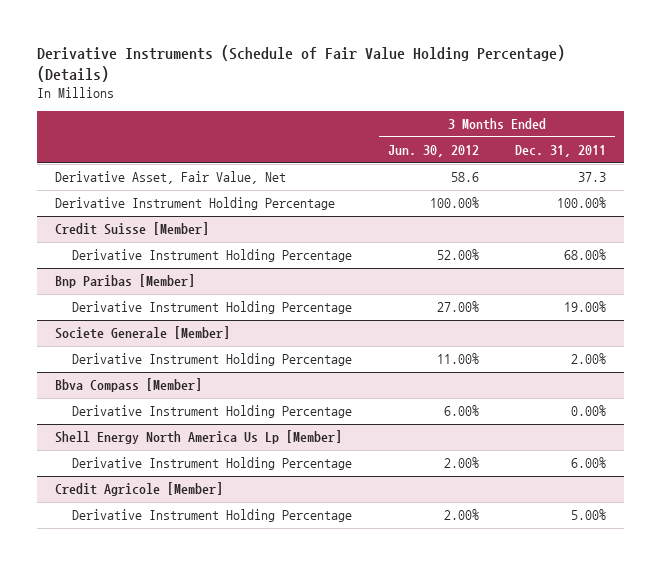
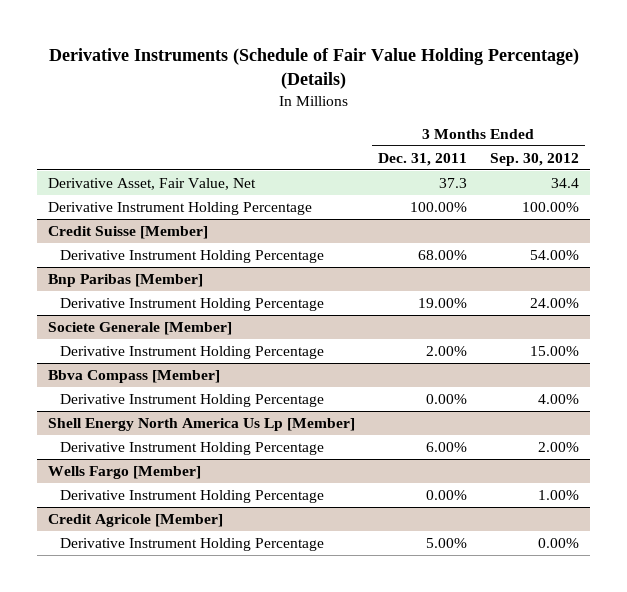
[387,145,479,158] Jun. 30, 2012 -> none
none -> [489,152,579,166] Sep. 30, 2012
none -> [48,466,202,480] Wells Fargo [Member]
none -> [60,490,325,504] Derivative Instrument Holding Percentage

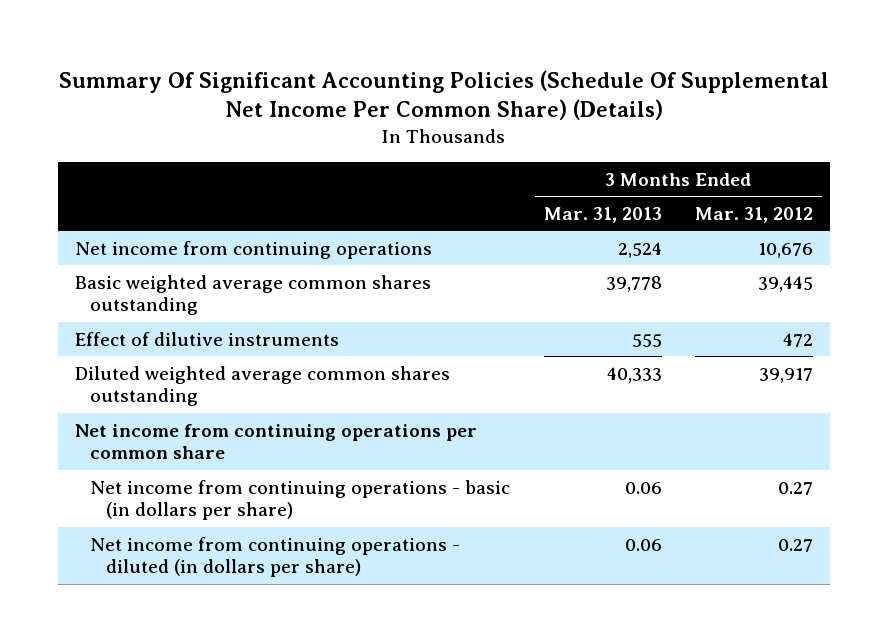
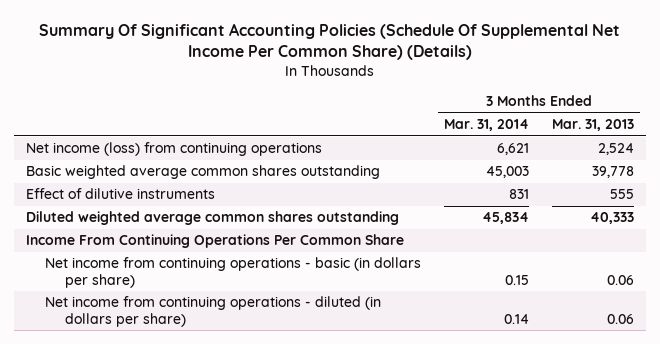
[695,206,814,223] Mar. 31, 2012 -> none
none -> [444,119,530,132] Mar. 31, 2014
[74,240,432,259] Net income from continuing operations -> [25,142,322,157] Net income (loss) from continuing operations
[74,423,477,460] Net income from continuing operations per common share -> [25,234,404,249] Income From Continuing Operations Per Common Share

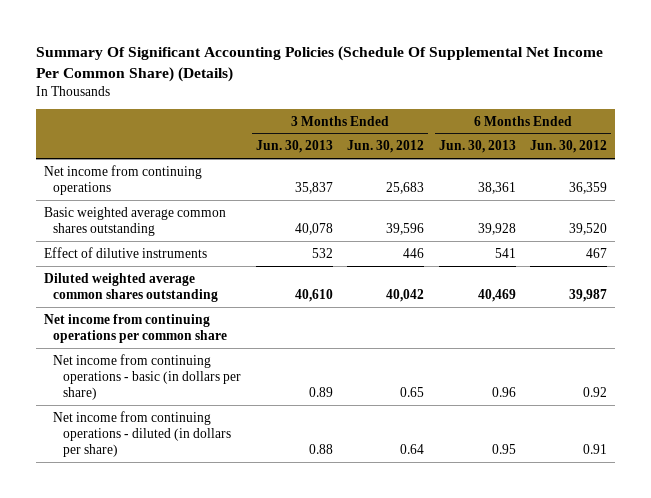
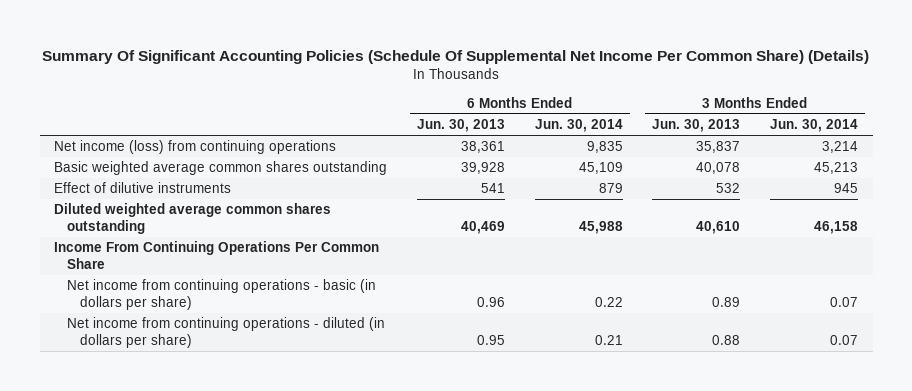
[347,140,425,154] Jun. 30, 2012 -> none
[530,140,608,154] Jun. 30, 2012 -> none
none -> [534,119,623,133] Jun. 30, 2014
none -> [769,119,858,133] Jun. 30, 2014
[43,164,202,195] Net income from continuing operations -> [54,140,337,155] Net income (loss) from continuing operations
[43,313,228,343] Net income from continuing operations per common share -> [54,241,380,270] Income From Continuing Operations Per Common Share

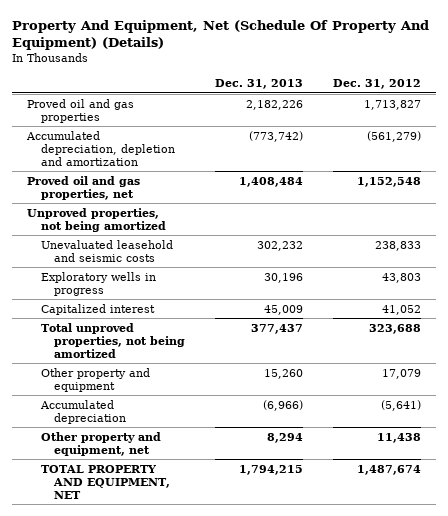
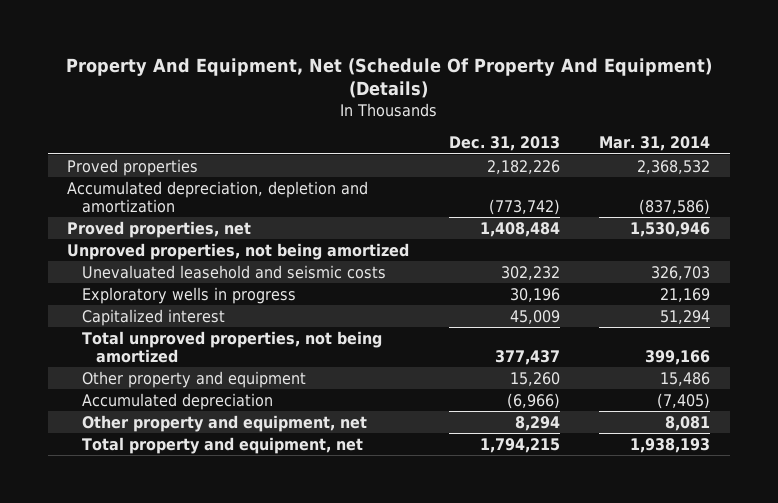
[332,79,421,90] Dec. 31, 2012 -> none
none -> [599,136,711,152] Mar. 31, 2014
[27,98,135,123] Proved oil and gas properties -> [67,158,199,176] Proved properties
[27,175,141,200] Proved oil and gas properties, net -> [67,220,252,238] Proved properties, net
[40,464,170,499] TOTAL PROPERTY AND EQUIPMENT, NET -> [81,436,363,454] Total property and equipment, net

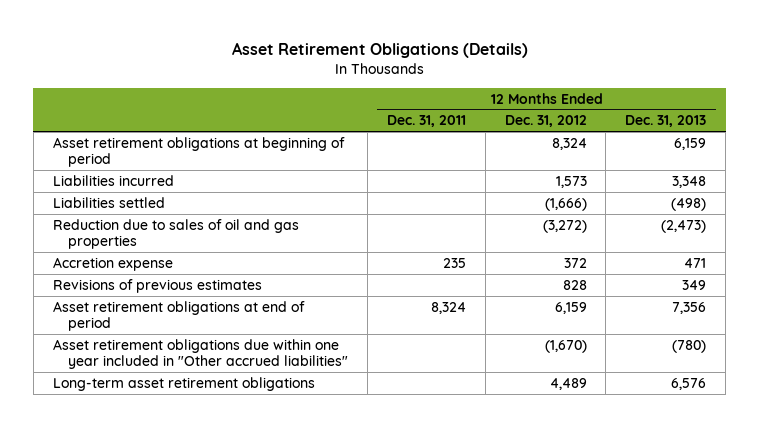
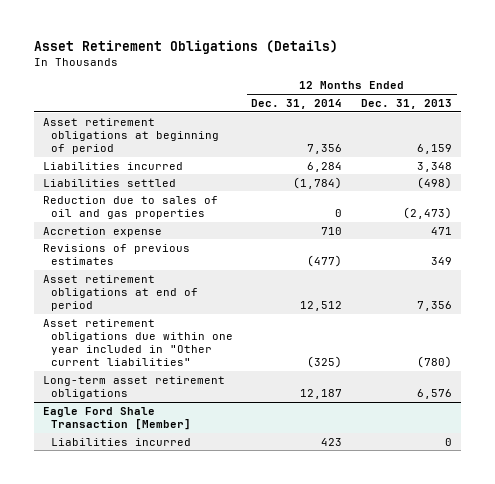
[386,115,466,128] Dec. 31, 2011 -> none
[504,115,587,128] Dec. 31, 2012 -> none
none -> [251,98,343,109] Dec. 31, 2014
[52,338,349,370] Asset retirement obligations due within one year included in "Other accrued liabilities" -> [42,318,233,367] Asset retirement obligations due within one year included in "Other current liabilities"
none -> [42,406,191,430] Eagle Ford Shale Transaction [Member]
none -> [50,437,191,446] Liabilities incurred

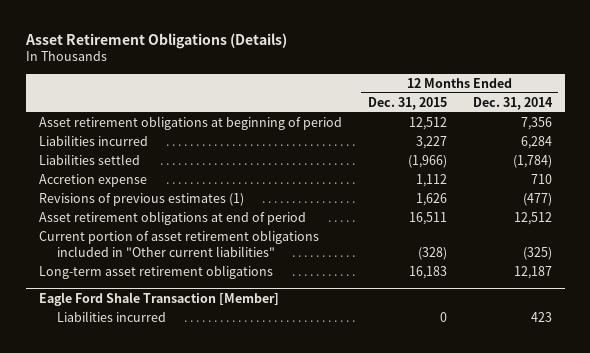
[360,98,452,109] Dec. 31, 2013 -> none
none -> [367,96,447,110] Dec. 31, 2015
[42,195,218,219] Reduction due to sales of oil and gas properties -> none
[42,243,190,265] Revisions of previous estimates -> [38,193,244,207] Revisions of previous estimates (1)
[42,318,233,367] Asset retirement obligations due within one year included in "Other current liabilities" -> [38,230,319,257] Current portion of asset retirement obligations included in "Other current liabilities"

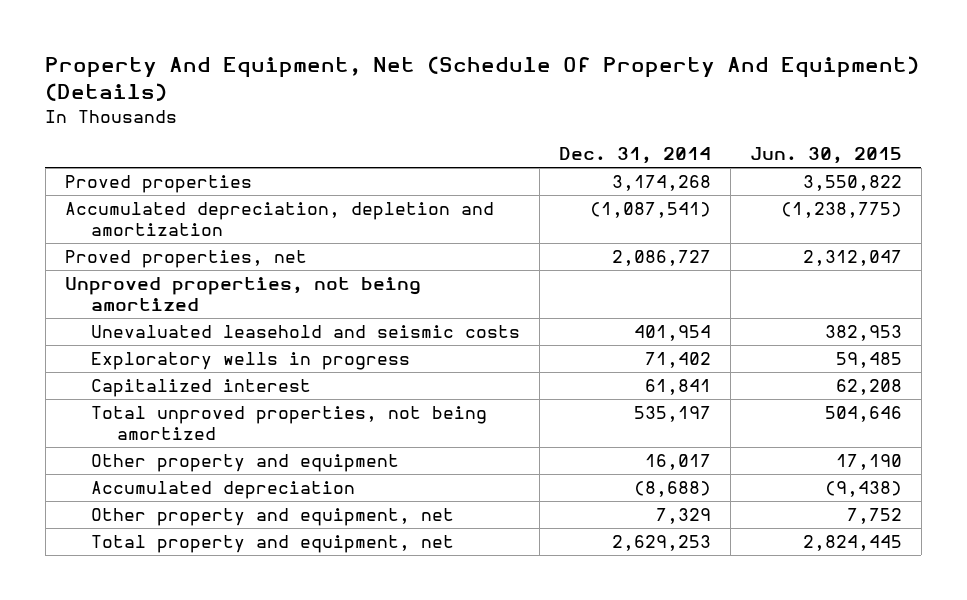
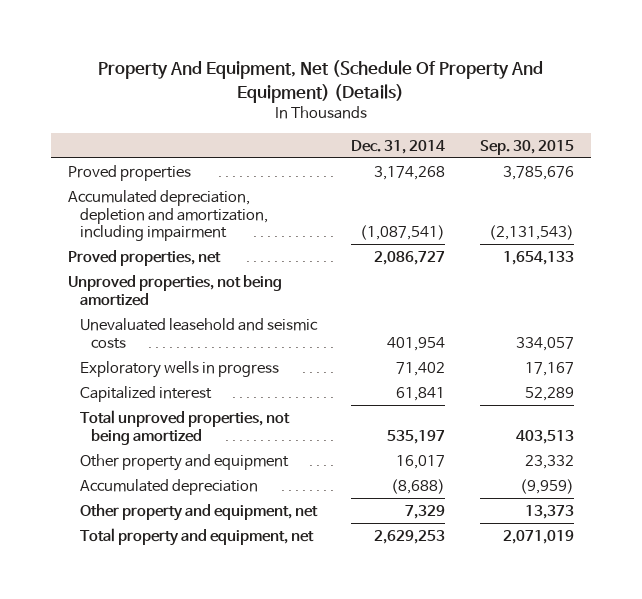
[749,147,902,165] Jun. 30, 2015 -> none
none -> [479,139,574,155] Sep. 30, 2015
[64,202,494,237] Accumulated depreciation, depletion and amortization -> [68,189,268,242] Accumulated depreciation, depletion and amortization, including impairment

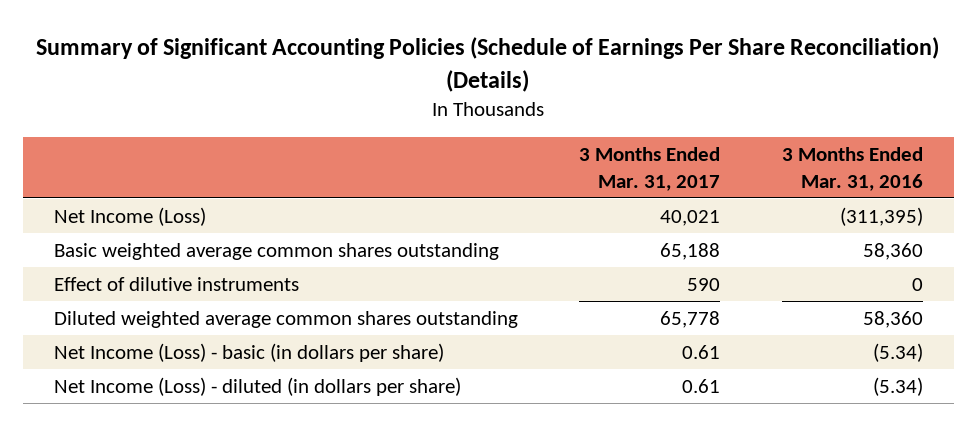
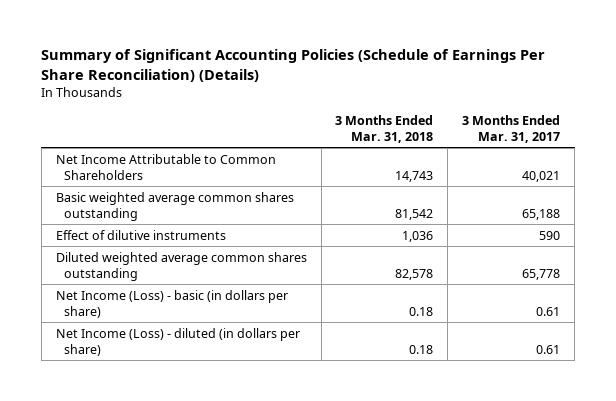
[782,146,924,191] 3 Months Ended Mar. 31, 2016 -> none
none -> [335,114,434,143] 3 Months Ended Mar. 31, 2018
[53,206,206,226] Net Income (Loss) -> [55,153,276,180] Net Income Attributable to Common Shareholders

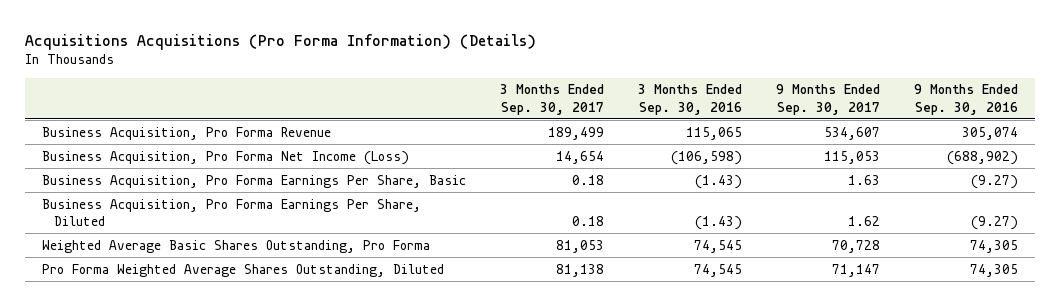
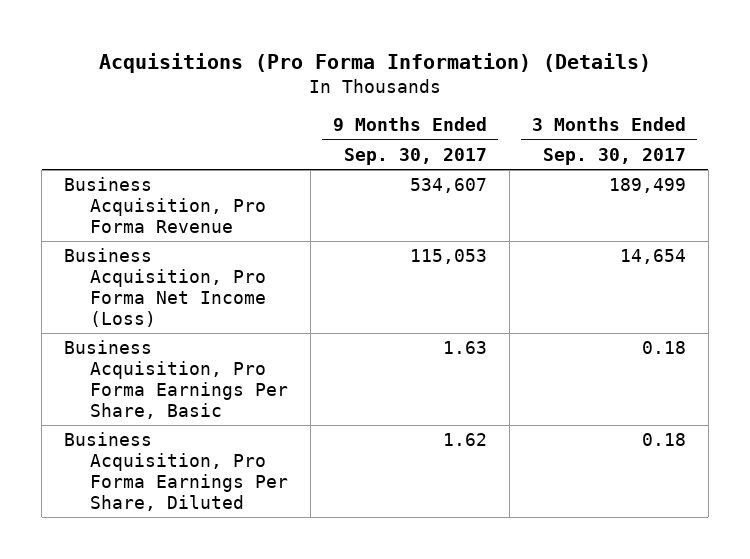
[24,33,536,50] Acquisitions Acquisitions (Pro Forma Information) (Details) -> [99,52,652,73] Acquisitions (Pro Forma Information) (Details)
[638,84,743,115] 3 Months Ended Sep. 30, 2016 -> none
[914,84,1019,115] 9 Months Ended Sep. 30, 2016 -> none
[41,239,430,253] Weighted Average Basic Shares Outstanding, Pro Forma -> none
[41,263,444,277] Pro Forma Weighted Average Shares Outstanding, Diluted -> none

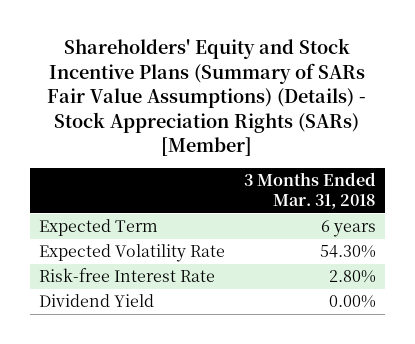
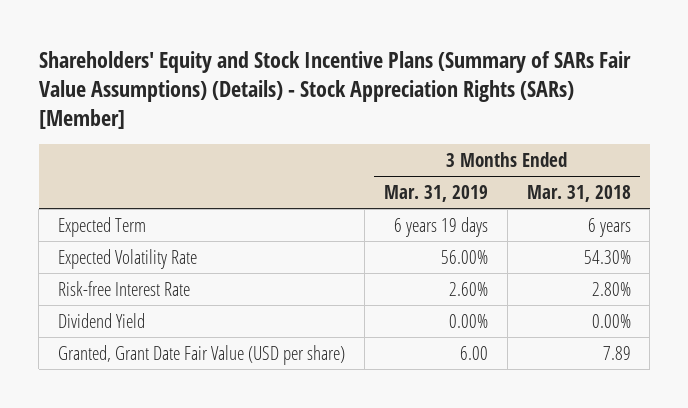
none -> [383,184,488,202] Mar. 31, 2019
none -> [57,344,345,365] Granted, Grant Date Fair Value (USD per share)

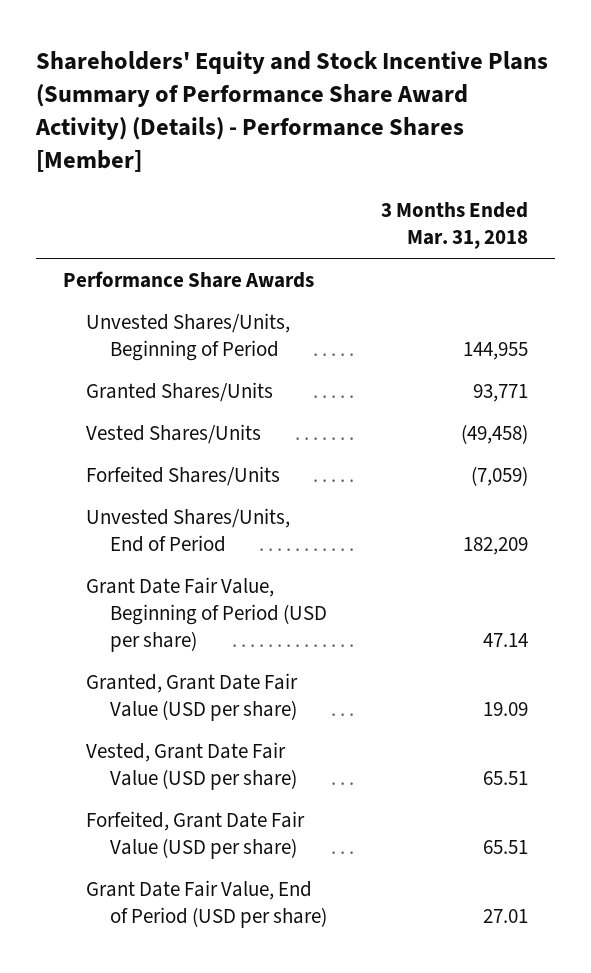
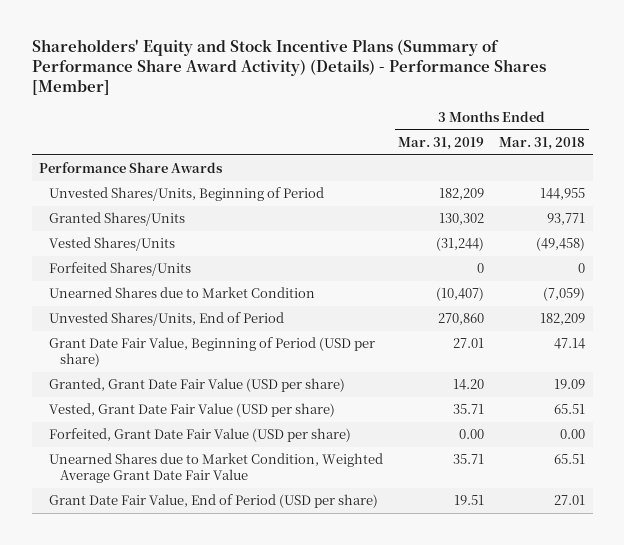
none -> [398,137,485,151] Mar. 31, 2019
[470,465,528,486] (7,059) -> [578,263,586,274] 0
none -> [49,287,316,299] Unearned Shares due to Market Condition
[482,840,528,855] 65.51 -> [560,429,586,440] 0.00
none -> [49,453,384,484] Unearned Shares due to Market Condition, Weighted Average Grant Date Fair Value

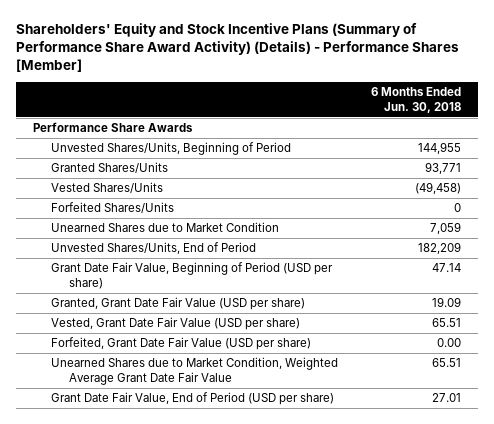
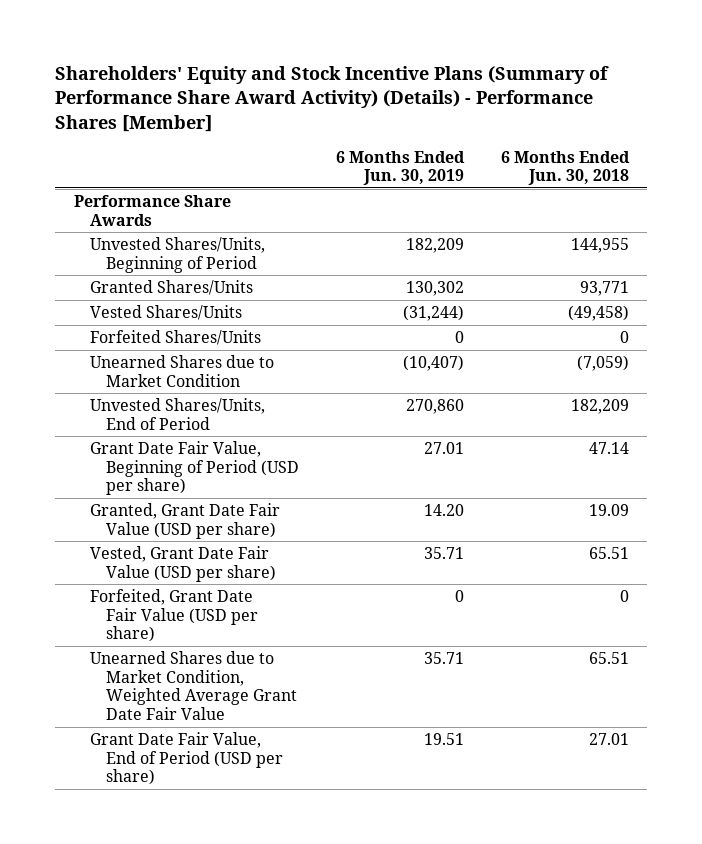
none -> [335,150,465,186] 6 Months Ended Jun. 30, 2019
[430,222,462,235] 7,059 -> [576,355,629,372] (7,059)
[437,338,462,348] 0.00 -> [619,590,629,603] 0

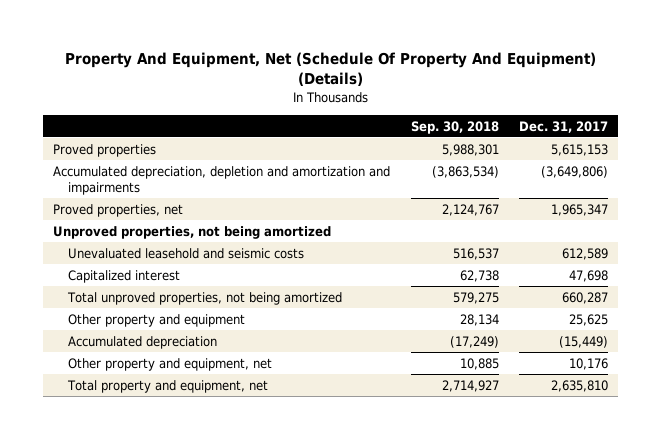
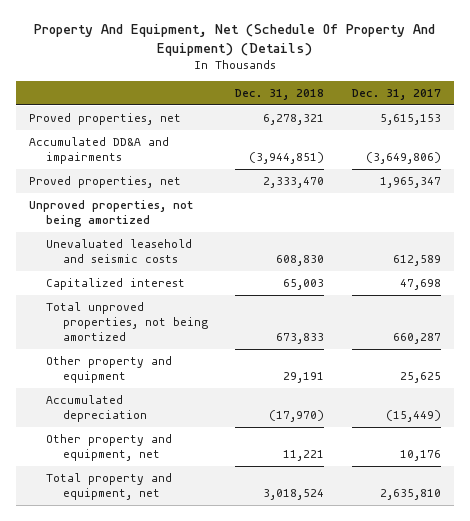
[410,120,499,134] Sep. 30, 2018 -> none
none -> [235,88,325,100] Dec. 31, 2018
[53,143,157,157] Proved properties -> [29,112,182,125] Proved properties, net
[53,165,391,195] Accumulated depreciation, depletion and amortization and impairments -> [29,136,170,165] Accumulated DD&A and impairments

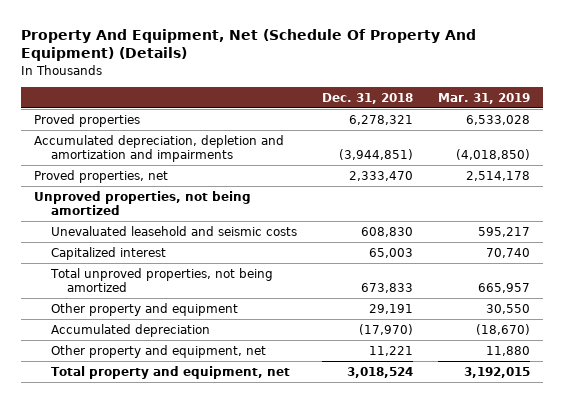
[351,88,441,100] Dec. 31, 2017 -> none
none -> [437,92,530,104] Mar. 31, 2019
[29,112,182,125] Proved properties, net -> [33,113,140,127] Proved properties
[29,136,170,165] Accumulated DD&A and impairments -> [33,134,284,162] Accumulated depreciation, depletion and amortization and impairments

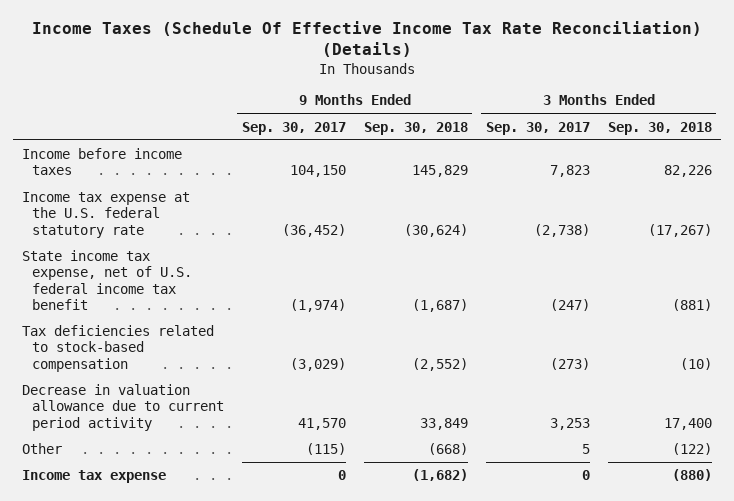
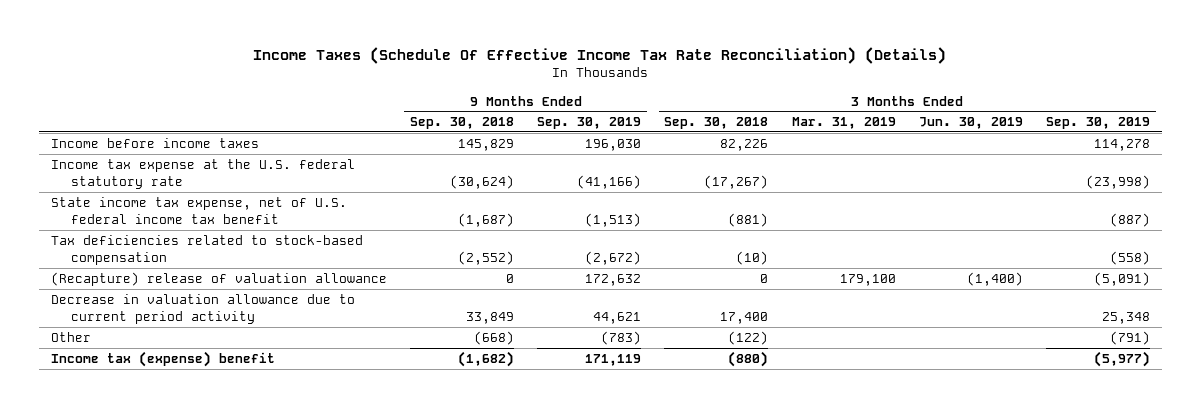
[241,121,346,135] Sep. 30, 2017 -> none
[485,121,590,135] Sep. 30, 2017 -> none
none -> [537,117,642,130] Sep. 30, 2019
none -> [791,117,896,130] Mar. 31, 2019
none -> [918,117,1023,130] Jun. 30, 2019
none -> [1046,117,1151,130] Sep. 30, 2019
none -> [50,271,387,286] (Recapture) release of valuation allowance
[21,470,166,484] Income tax expense -> [50,350,275,367] Income tax (expense) benefit

